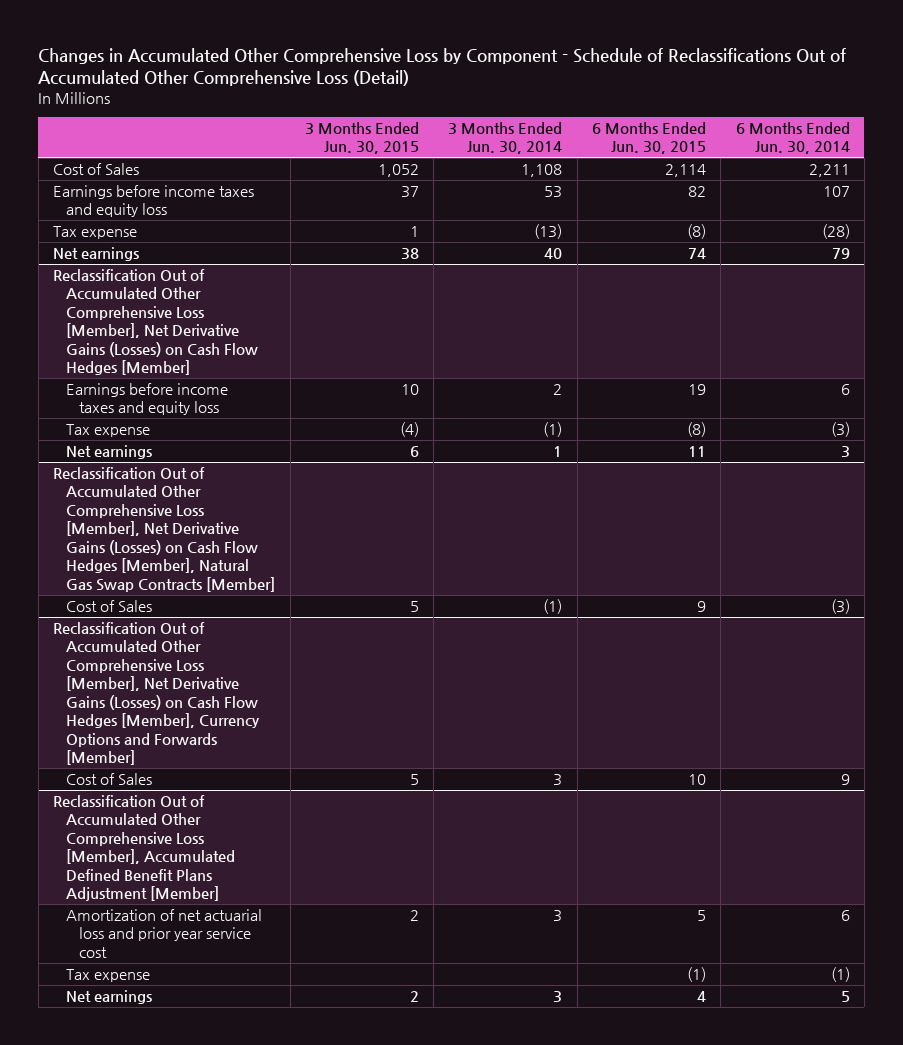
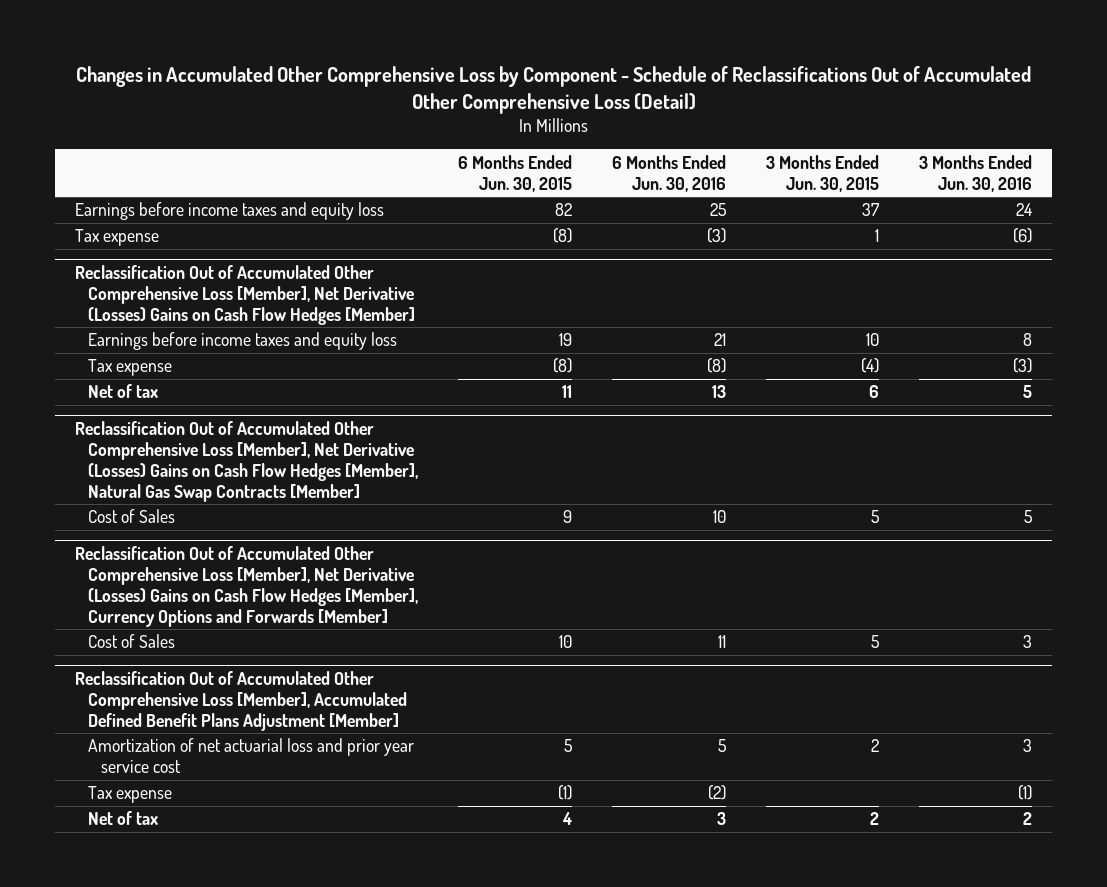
[448,122,563,155] 3 Months Ended Jun. 30, 2014 -> none
[735,122,850,155] 6 Months Ended Jun. 30, 2014 -> none
none -> [612,154,727,192] 6 Months Ended Jun. 30, 2016
none -> [919,154,1033,192] 3 Months Ended Jun. 30, 2016
[53,163,140,176] Cost of Sales -> none
[53,247,140,262] Net earnings -> none
[53,269,259,376] Reclassification Out of Accumulated Other Comprehensive Loss [Member], Net Derivative Gains (Losses) on Cash Flow Hedges [Member] -> [75,264,416,325] Reclassification Out of Accumulated Other Comprehensive Loss [Member], Net Derivative (Losses) Gains on Cash Flow Hedges [Member]
[66,445,153,460] Net earnings -> [88,384,159,399] Net of tax
[53,467,276,592] Reclassification Out of Accumulated Other Comprehensive Loss [Member], Net Derivative Gains (Losses) on Cash Flow Hedges [Member], Natural Gas Swap Contracts [Member] -> [75,420,419,502] Reclassification Out of Accumulated Other Comprehensive Loss [Member], Net Derivative (Losses) Gains on Cash Flow Hedges [Member], Natural Gas Swap Contracts [Member]
[53,622,261,766] Reclassification Out of Accumulated Other Comprehensive Loss [Member], Net Derivative Gains (Losses) on Cash Flow Hedges [Member], Currency Options and Forwards [Member] -> [75,545,419,627] Reclassification Out of Accumulated Other Comprehensive Loss [Member], Net Derivative (Losses) Gains on Cash Flow Hedges [Member], Currency Options and Forwards [Member]
[66,990,153,1005] Net earnings -> none
none -> [88,811,159,826] Net of tax

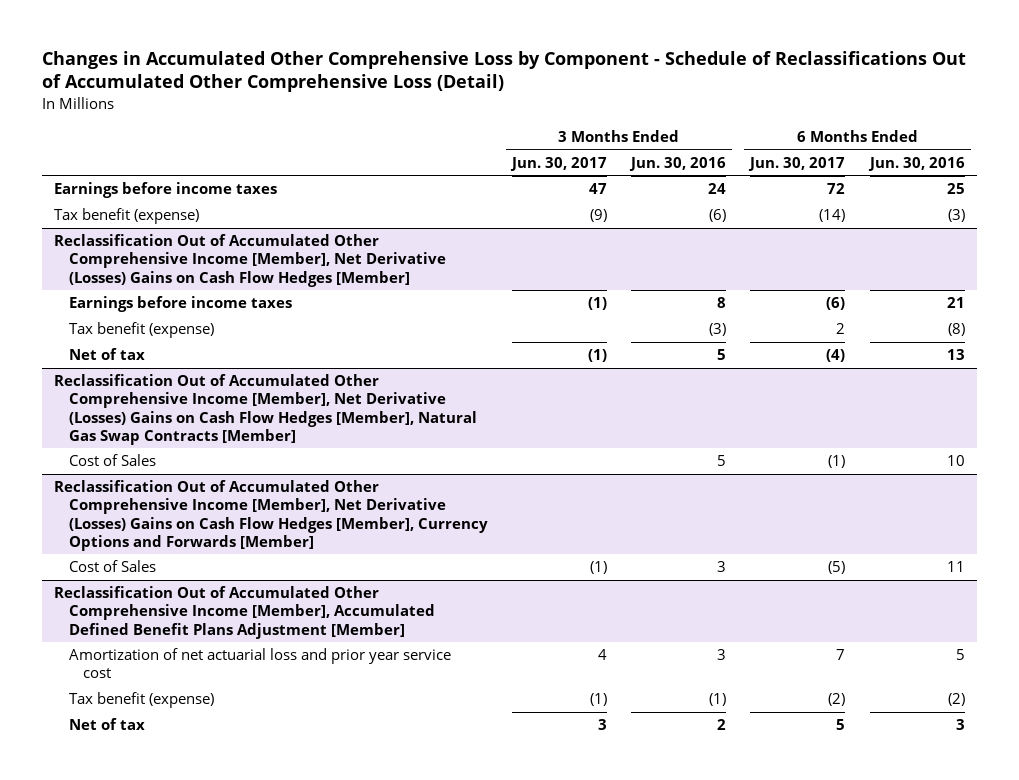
[458,154,573,192] 6 Months Ended Jun. 30, 2015 -> none
[766,154,880,192] 3 Months Ended Jun. 30, 2015 -> none
none -> [509,156,607,171] Jun. 30, 2017
none -> [748,156,846,171] Jun. 30, 2017
[75,202,385,221] Earnings before income taxes and equity loss -> [53,182,277,199] Earnings before income taxes
[75,229,160,247] Tax expense -> [53,208,199,225] Tax benefit (expense)
[75,264,416,325] Reclassification Out of Accumulated Other Comprehensive Loss [Member], Net Derivative (Losses) Gains on Cash Flow Hedges [Member] -> [53,234,446,287] Reclassification Out of Accumulated Other Comprehensive Income [Member], Net Derivative (Losses) Gains on Cash Flow Hedges [Member]
[88,332,398,351] Earnings before income taxes and equity loss -> [68,296,292,313] Earnings before income taxes
[88,359,173,377] Tax expense -> [68,322,214,339] Tax benefit (expense)
[75,420,419,502] Reclassification Out of Accumulated Other Comprehensive Loss [Member], Net Derivative (Losses) Gains on Cash Flow Hedges [Member], Natural Gas Swap Contracts [Member] -> [53,374,477,445] Reclassification Out of Accumulated Other Comprehensive Income [Member], Net Derivative (Losses) Gains on Cash Flow Hedges [Member], Natural Gas Swap Contracts [Member]
[75,545,419,627] Reclassification Out of Accumulated Other Comprehensive Loss [Member], Net Derivative (Losses) Gains on Cash Flow Hedges [Member], Currency Options and Forwards [Member] -> [53,480,488,551] Reclassification Out of Accumulated Other Comprehensive Income [Member], Net Derivative (Losses) Gains on Cash Flow Hedges [Member], Currency Options and Forwards [Member]
[75,670,408,731] Reclassification Out of Accumulated Other Comprehensive Loss [Member], Accumulated Defined Benefit Plans Adjustment [Member] -> [53,586,435,639] Reclassification Out of Accumulated Other Comprehensive Income [Member], Accumulated Defined Benefit Plans Adjustment [Member]
[88,786,173,804] Tax expense -> [68,692,214,709] Tax benefit (expense)

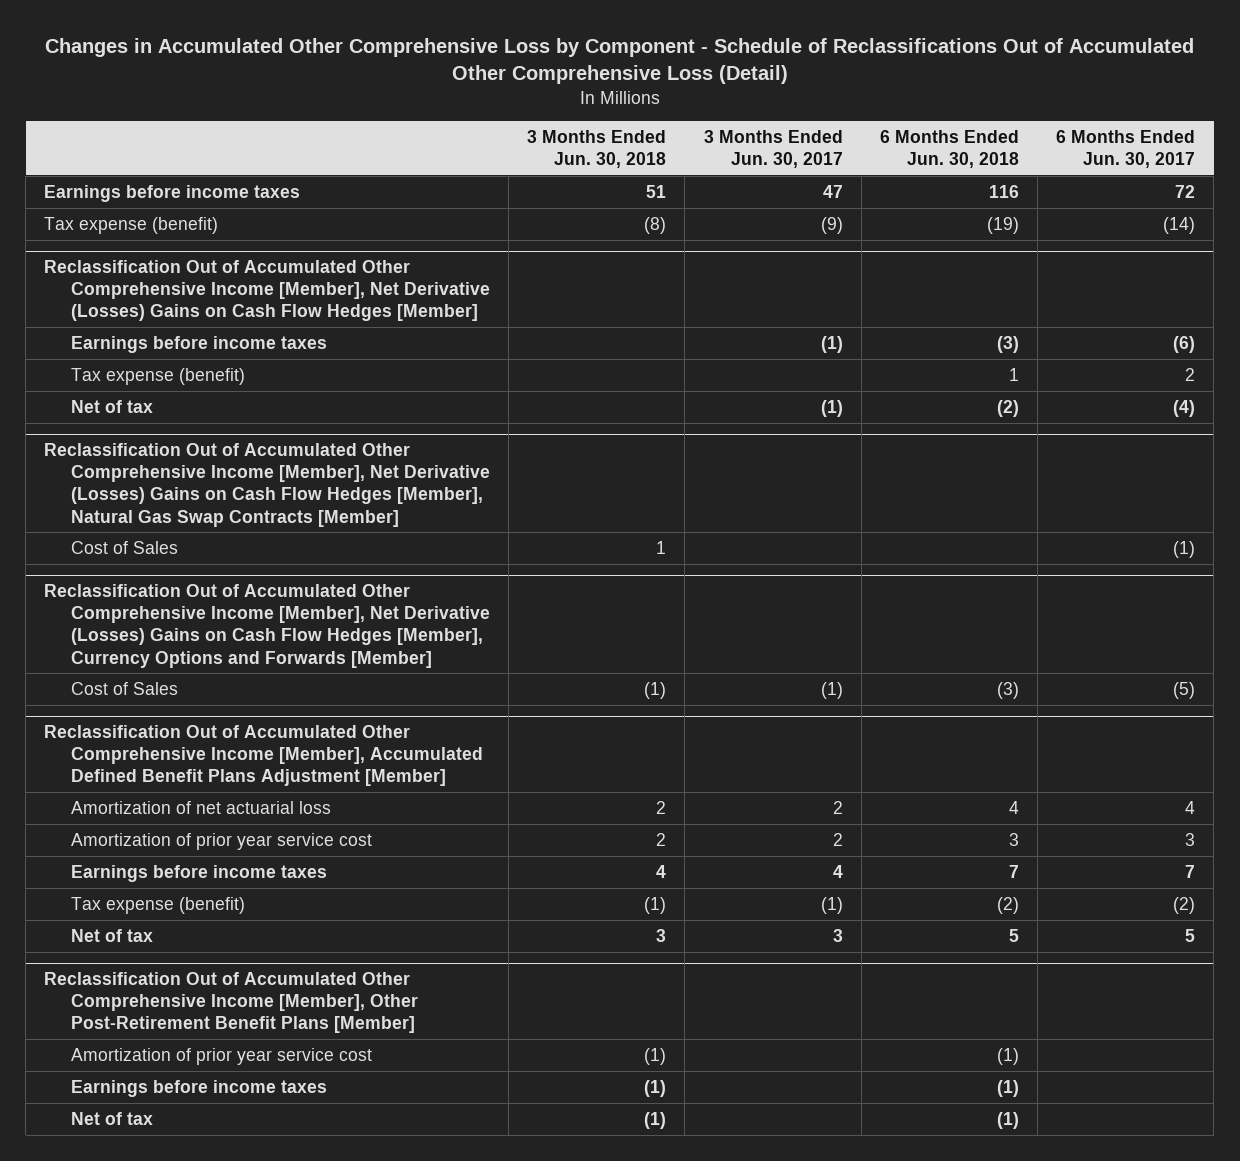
[629,156,727,171] Jun. 30, 2016 -> none
[867,156,965,171] Jun. 30, 2016 -> none
none -> [527,129,667,169] 3 Months Ended Jun. 30, 2018
none -> [879,129,1019,169] 6 Months Ended Jun. 30, 2018
[53,208,199,225] Tax benefit (expense) -> [44,216,219,234] Tax expense (benefit)
[68,322,214,339] Tax benefit (expense) -> [70,367,245,385] Tax expense (benefit)
none -> [70,800,331,814] Amortization of net actuarial loss
[68,648,451,679] Amortization of net actuarial loss and prior year service cost -> [70,832,372,850] Amortization of prior year service cost
[597,649,607,661] 4 -> [832,832,843,846] 2
[836,649,846,661] 7 -> [1185,832,1196,846] 3
none -> [70,864,327,882] Earnings before income taxes
[68,692,214,709] Tax benefit (expense) -> [70,896,245,914] Tax expense (benefit)
none -> [44,971,418,1034] Reclassification Out of Accumulated Other Comprehensive Income [Member], Other Post-Retirement Benefit Plans [Member]
none -> [70,1047,372,1065] Amortization of prior year service cost
none -> [70,1079,327,1097] Earnings before income taxes
none -> [70,1111,153,1125] Net of tax

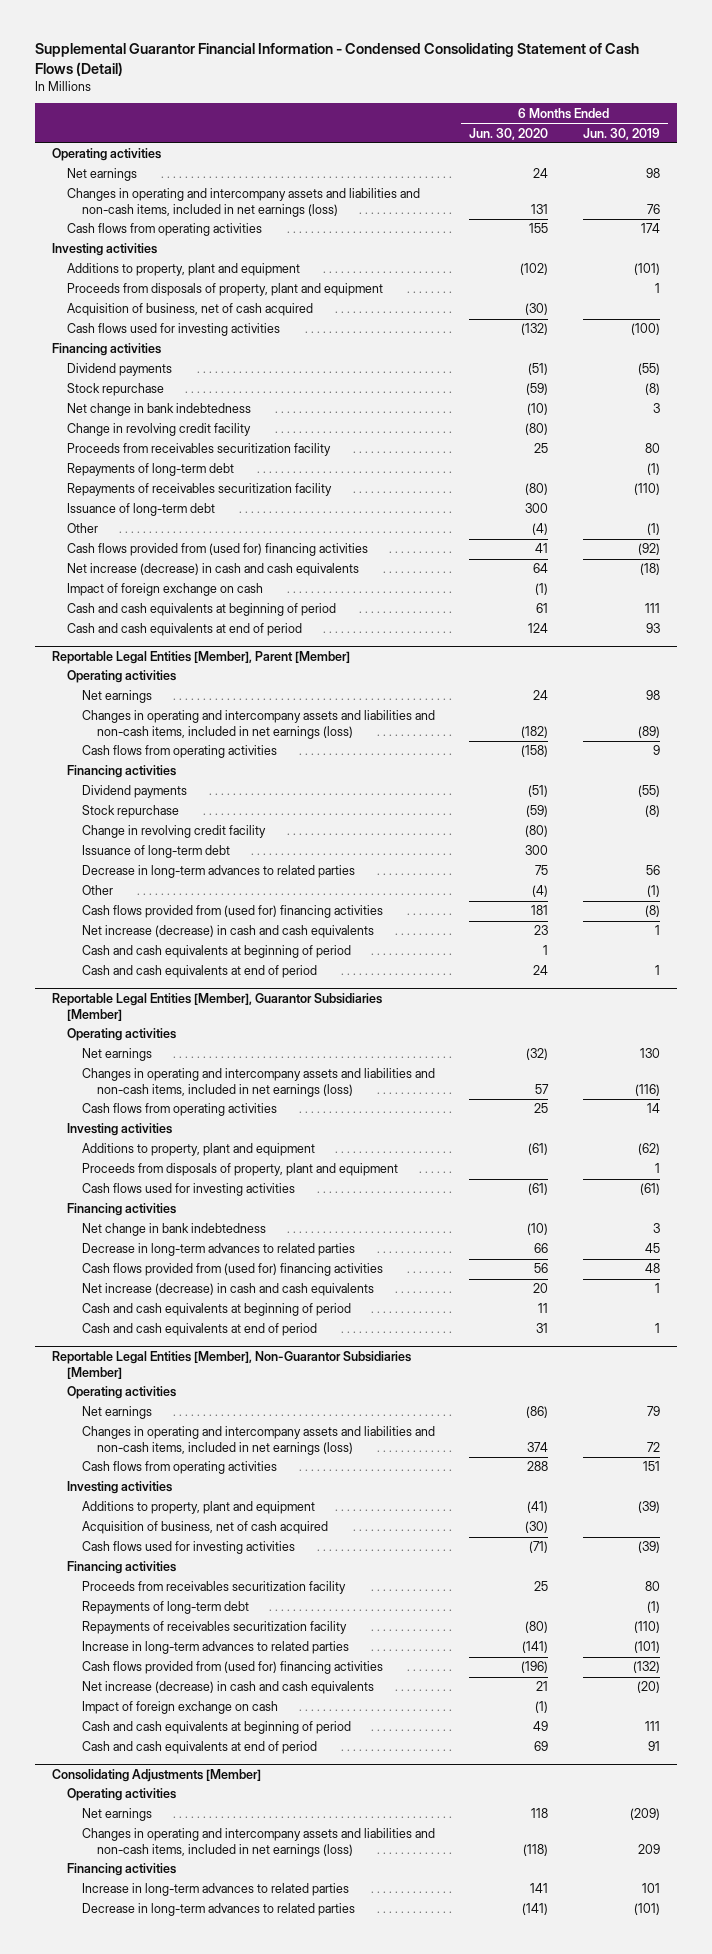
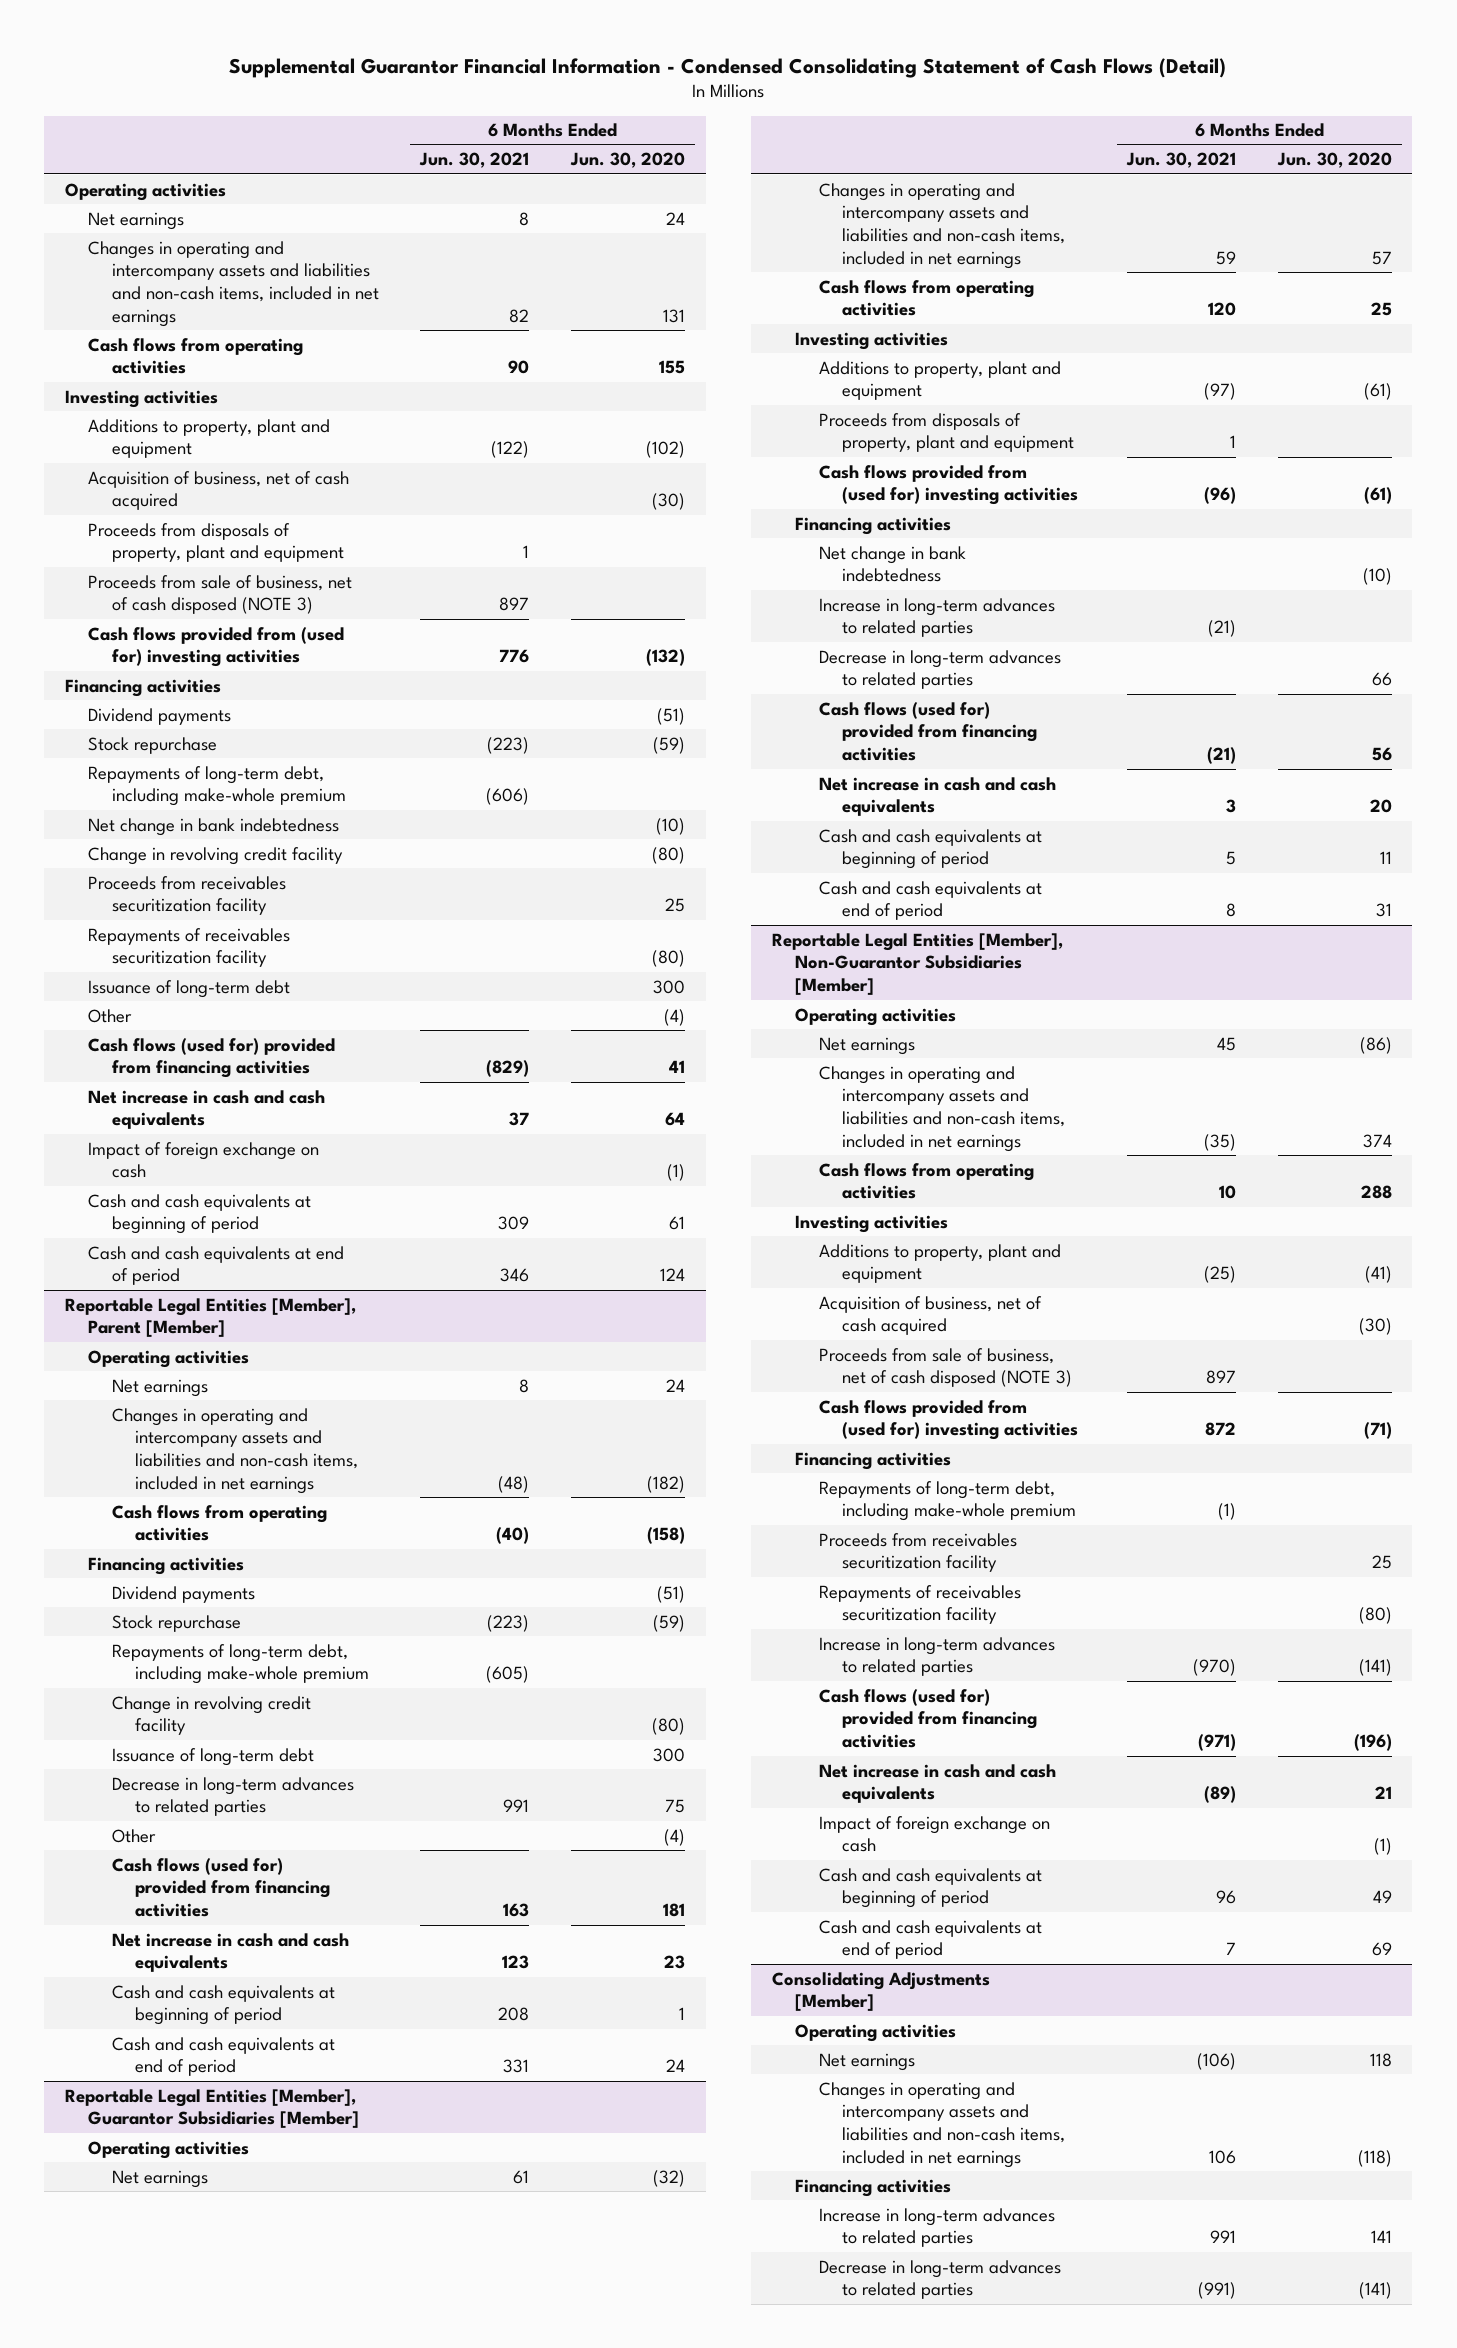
[582,127,660,140] Jun. 30, 2019 -> none
none -> [419,152,530,169] Jun. 30, 2021
[67,188,421,217] Changes in operating and intercompany assets and liabilities and non-cash items, included in net earnings (loss) -> [88,240,379,327] Changes in operating and intercompany assets and liabilities and non-cash items, included in net earnings
[67,283,384,297] Proceeds from disposals of property, plant and equipment -> [88,522,344,563] Proceeds from disposals of property, plant and equipment
none -> [88,574,353,615] Proceeds from sale of business, net of cash disposed (NOTE 3)
[67,323,281,337] Cash flows used for investing activities -> [88,626,345,668] Cash flows provided from (used for) investing activities
none -> [88,765,346,807] Repayments of long-term debt, including make-whole premium
[67,463,235,477] Repayments of long-term debt -> none
[67,543,369,557] Cash flows provided from (used for) financing activities -> [88,1037,336,1079] Cash flows (used for) provided from financing activities
[67,563,360,577] Net increase (decrease) in cash and cash equivalents -> [88,1089,326,1130] Net increase in cash and cash equivalents
[82,710,436,739] Changes in operating and intercompany assets and liabilities and non-cash items, included in net earnings (loss) -> [111,1407,359,1494] Changes in operating and intercompany assets and liabilities and non-cash items, included in net earnings
none -> [111,1643,370,1685] Repayments of long-term debt, including make-whole premium
[82,905,384,919] Cash flows provided from (used for) financing activities -> [111,1857,331,1918] Cash flows (used for) provided from financing activities
[82,925,375,939] Net increase (decrease) in cash and cash equivalents -> [111,1932,349,1973] Net increase in cash and cash equivalents
[82,1068,436,1097] Changes in operating and intercompany assets and liabilities and non-cash items, included in net earnings (loss) -> [818,182,1066,269] Changes in operating and intercompany assets and liabilities and non-cash items, included in net earnings
[82,1183,296,1197] Cash flows used for investing activities -> [818,464,1079,506] Cash flows provided from (used for) investing activities
none -> [818,597,1055,638] Increase in long-term advances to related parties
[82,1263,384,1277] Cash flows provided from (used for) financing activities -> [818,701,1038,762] Cash flows (used for) provided from financing activities
[82,1283,375,1297] Net increase (decrease) in cash and cash equivalents -> [818,776,1056,817] Net increase in cash and cash equivalents
[82,1426,436,1455] Changes in operating and intercompany assets and liabilities and non-cash items, included in net earnings (loss) -> [818,1065,1066,1152] Changes in operating and intercompany assets and liabilities and non-cash items, included in net earnings
none -> [818,1347,1073,1388] Proceeds from sale of business, net of cash disposed (NOTE 3)
[82,1541,296,1555] Cash flows used for investing activities -> [818,1399,1079,1441] Cash flows provided from (used for) investing activities
none -> [818,1480,1077,1522] Repayments of long-term debt, including make-whole premium
[82,1601,250,1615] Repayments of long-term debt -> none
[82,1661,384,1675] Cash flows provided from (used for) financing activities -> [818,1688,1038,1749] Cash flows (used for) provided from financing activities
[82,1681,375,1695] Net increase (decrease) in cash and cash equivalents -> [818,1763,1056,1804] Net increase in cash and cash equivalents
[82,1828,436,1857] Changes in operating and intercompany assets and liabilities and non-cash items, included in net earnings (loss) -> [818,2081,1066,2168] Changes in operating and intercompany assets and liabilities and non-cash items, included in net earnings

